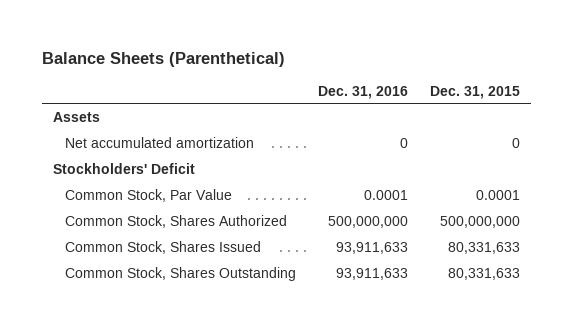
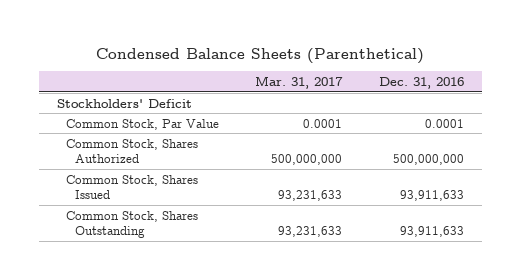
[41,51,285,67] Balance Sheets (Parenthetical) -> [96,47,425,64] Condensed Balance Sheets (Parenthetical)
[430,85,521,99] Dec. 31, 2015 -> none
none -> [255,75,344,89] Mar. 31, 2017
[52,111,100,122] Assets -> none
[64,136,254,148] Net accumulated amortization -> none

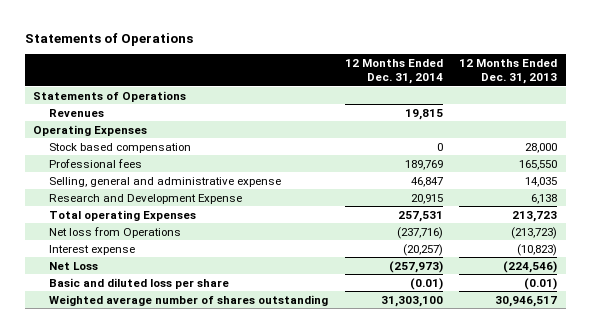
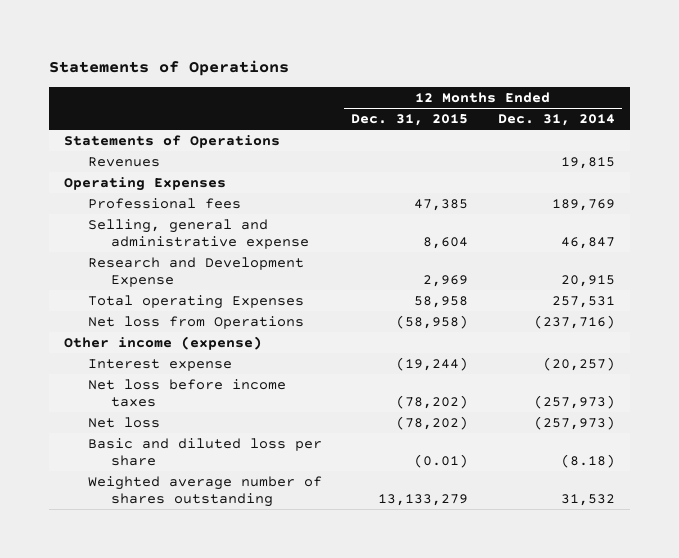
[459,59,558,85] 12 Months Ended Dec. 31, 2013 -> none
none -> [351,113,469,126] Dec. 31, 2015
[49,142,192,153] Stock based compensation -> none
none -> [64,335,263,350] Other income (expense)
none -> [87,378,286,408] Net loss before income taxes
[49,261,99,270] Net Loss -> [87,416,160,428] Net loss
[409,277,443,290] (0.01) -> [560,454,615,469] (8.18)
[380,295,443,307] 31,303,100 -> [560,494,615,507] 31,532

